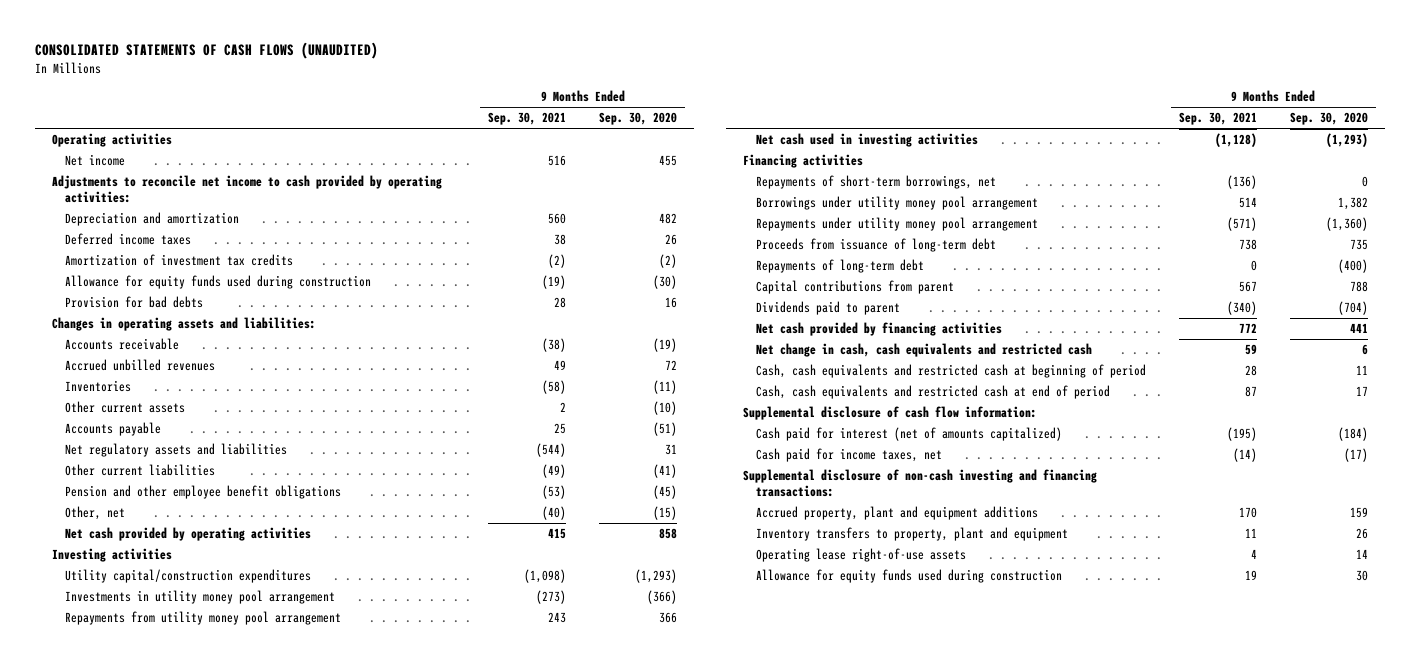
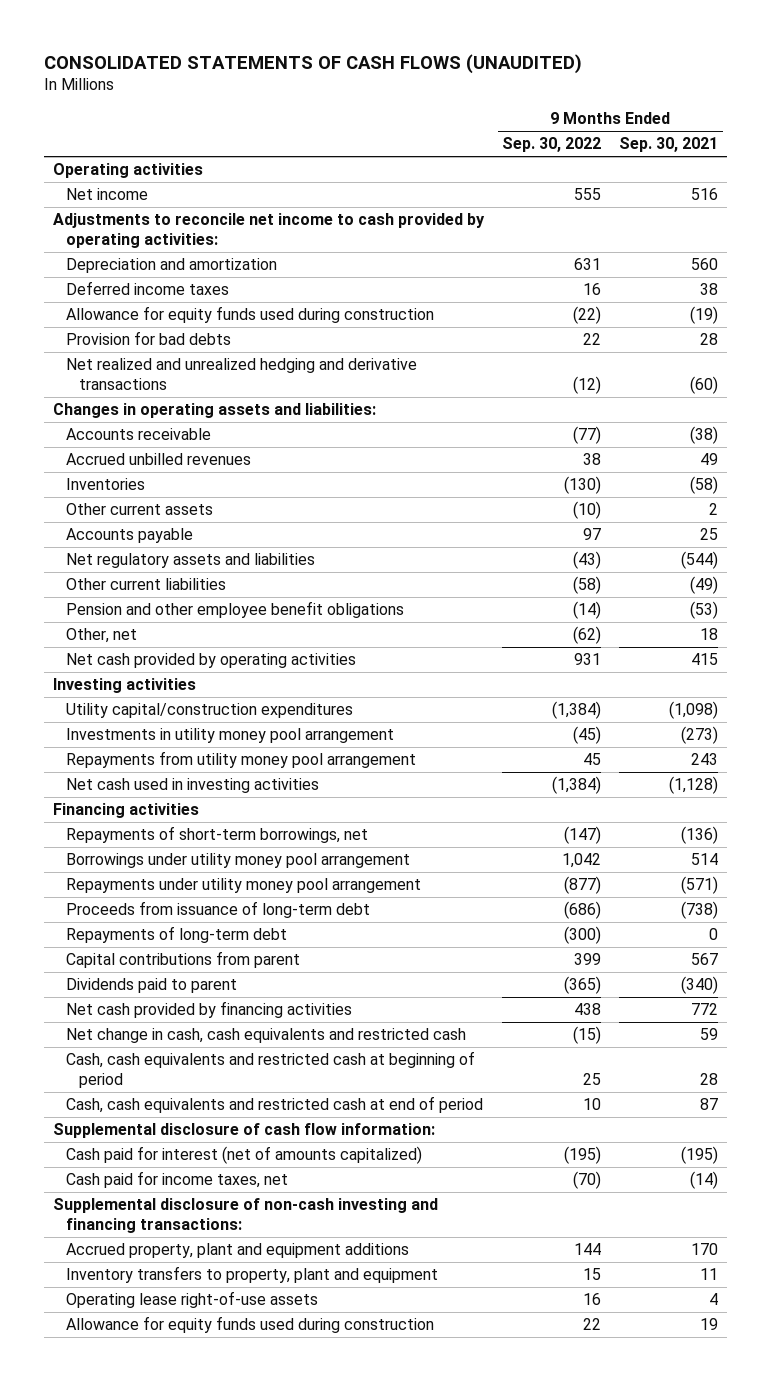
[599,112,678,126] Sep. 30, 2020 -> none
none -> [502,137,602,153] Sep. 30, 2022
[64,254,293,267] Amortization of investment tax credits -> none
none -> [66,358,418,391] Net realized and unrealized hedging and derivative transactions
[541,506,566,521] (40) -> [700,628,719,641] 18
[1238,239,1257,251] 738 -> [681,901,719,920] (738)

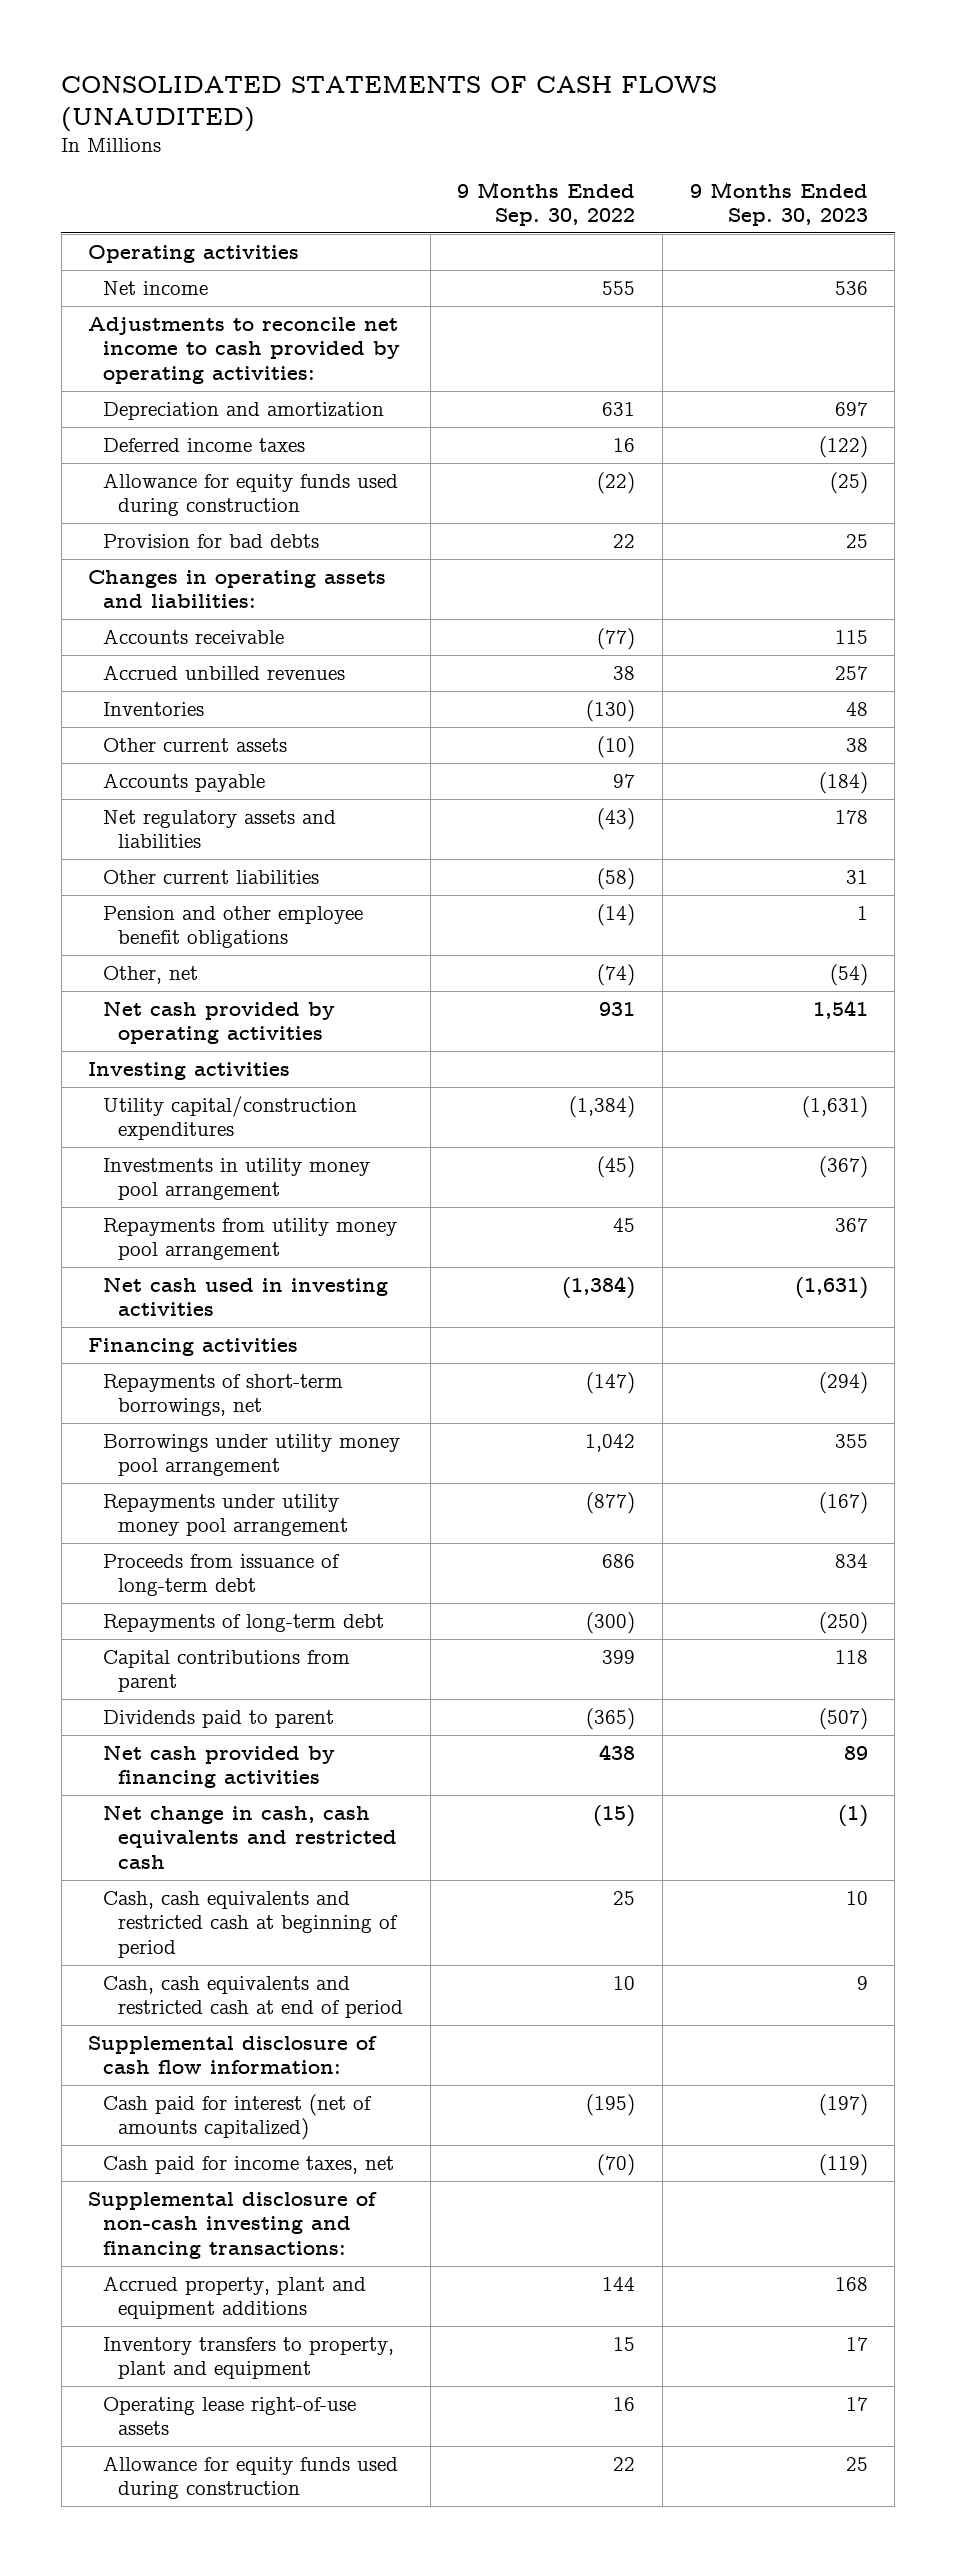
[619,137,719,153] Sep. 30, 2021 -> none
none -> [689,181,868,227] 9 Months Ended Sep. 30, 2023
[66,358,418,391] Net realized and unrealized hedging and derivative transactions -> none
[573,626,602,645] (62) -> [597,963,636,986] (74)
[564,901,602,920] (686) -> [602,1553,636,1568] 686

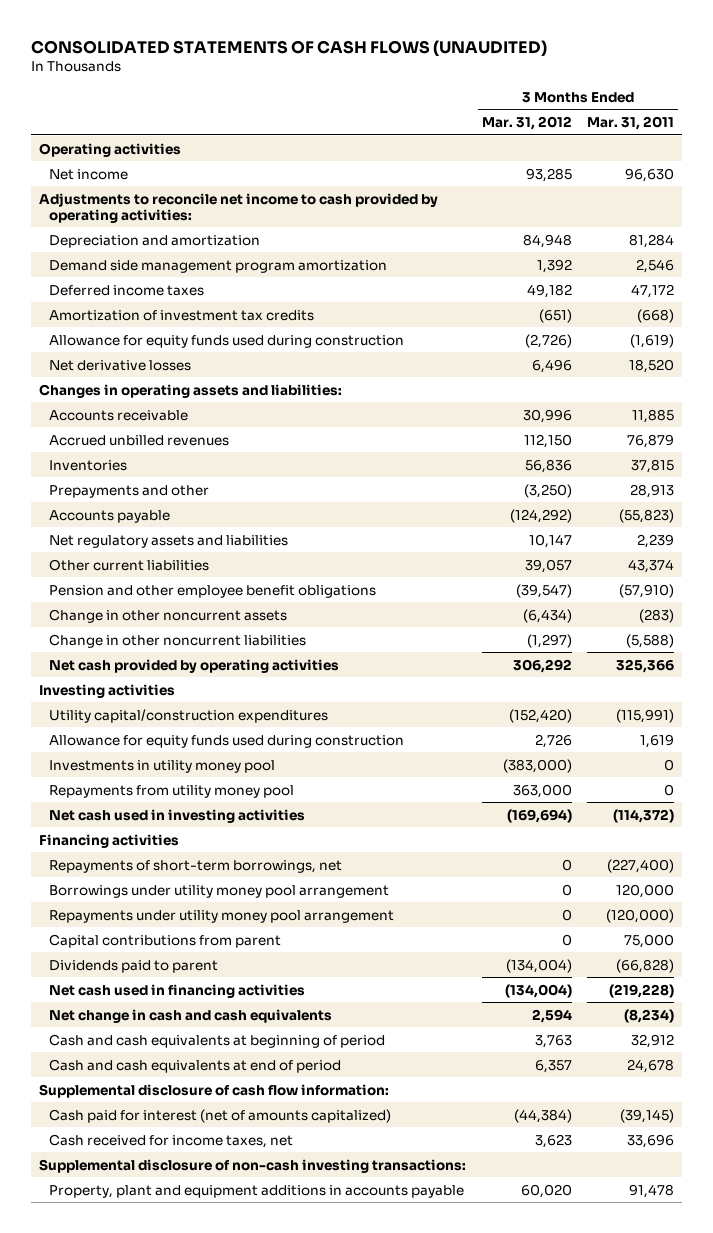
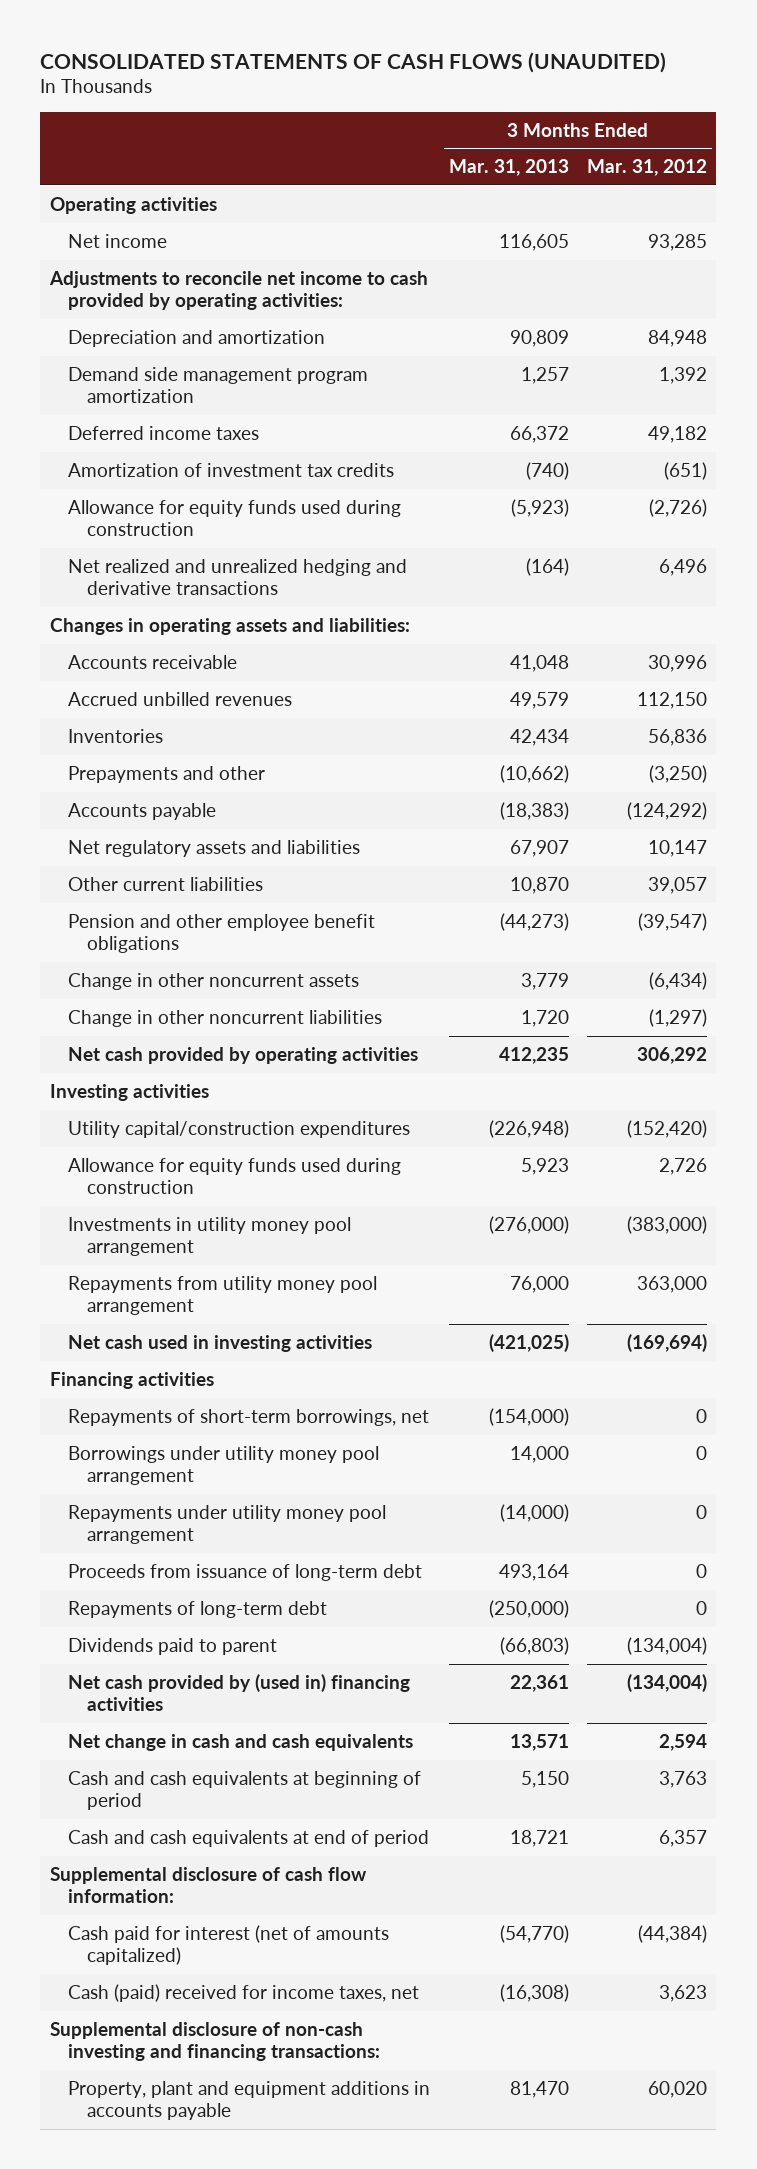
[587,116,675,131] Mar. 31, 2011 -> none
none -> [448,159,569,177] Mar. 31, 2013
[49,359,192,371] Net derivative losses -> [68,558,408,596] Net realized and unrealized hedging and derivative transactions
[49,759,276,773] Investments in utility money pool -> [68,1216,352,1257] Investments in utility money pool arrangement
[49,784,295,798] Repayments from utility money pool -> [68,1275,378,1316] Repayments from utility money pool arrangement
[49,933,282,948] Capital contributions from parent -> none
none -> [68,1563,423,1581] Proceeds from issuance of long-term debt
none -> [68,1600,328,1618] Repayments of long-term debt
[49,983,306,998] Net cash used in financing activities -> [68,1673,411,1712] Net cash provided by (used in) financing activities
[49,1133,294,1148] Cash received for income taxes, net -> [68,1983,420,2002] Cash (paid) received for income taxes, net
[39,1158,467,1173] Supplemental disclosure of non-cash investing transactions: -> [49,2021,381,2062] Supplemental disclosure of non-cash investing and financing transactions:

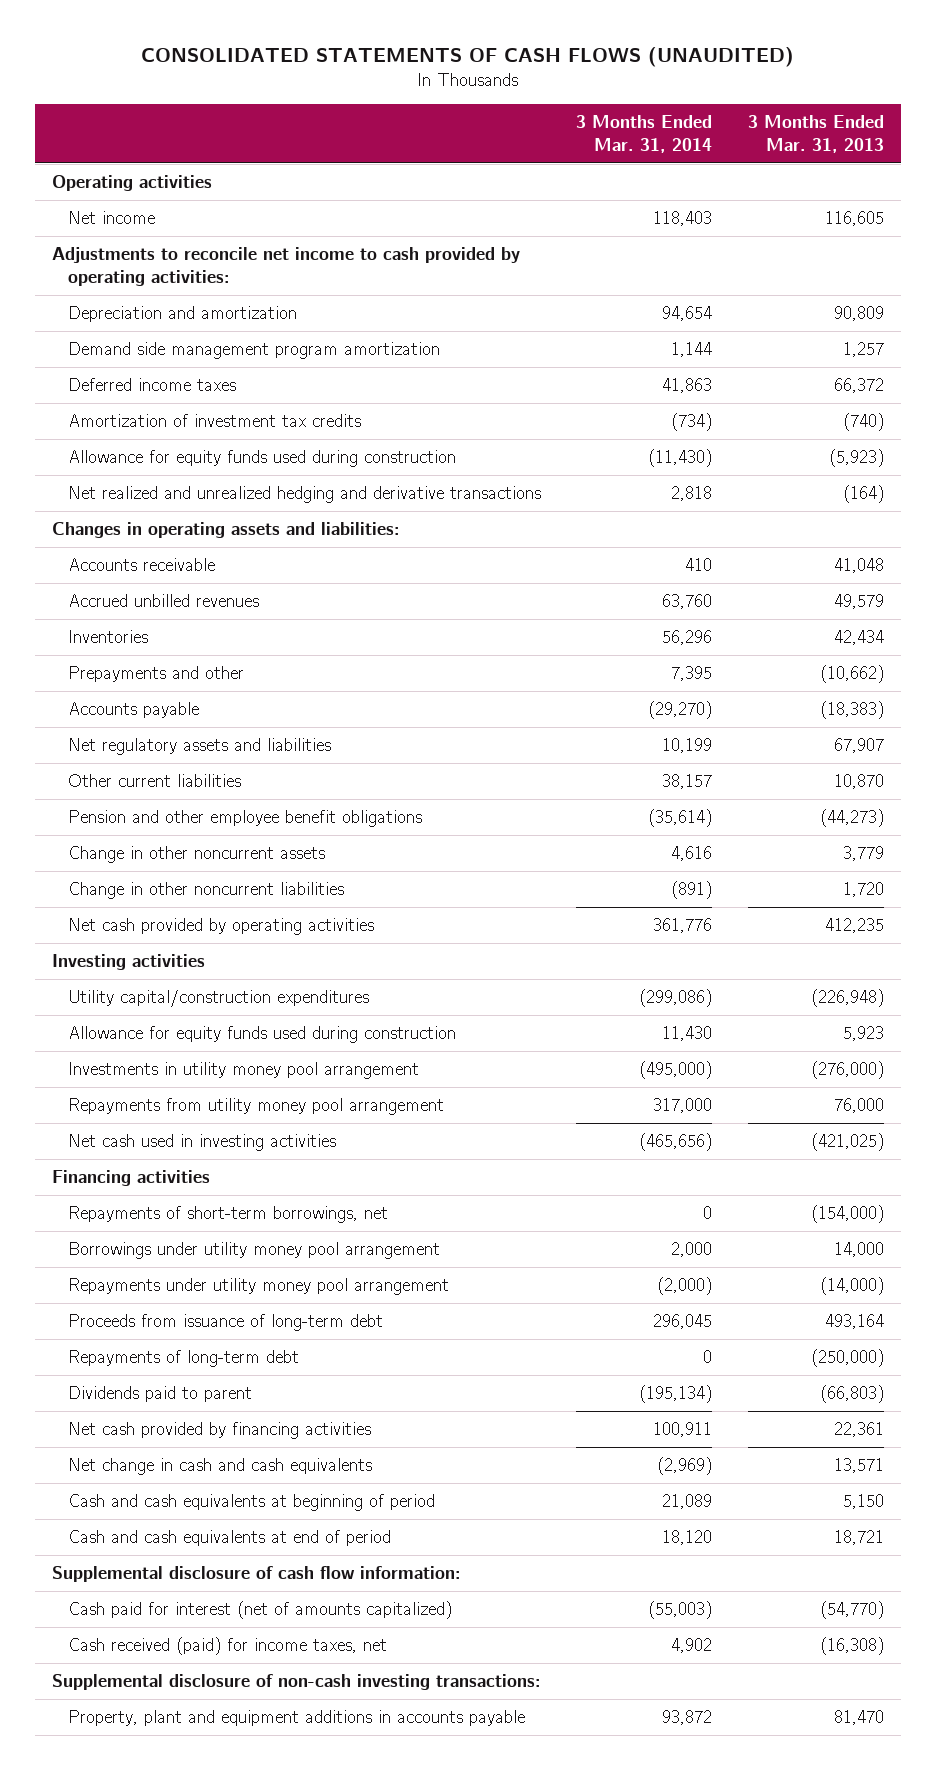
[587,159,708,177] Mar. 31, 2012 -> none
none -> [576,114,713,153] 3 Months Ended Mar. 31, 2014
[68,1673,411,1712] Net cash provided by (used in) financing activities -> [67,1422,371,1440] Net cash provided by financing activities
[68,1983,420,2002] Cash (paid) received for income taxes, net -> [67,1637,387,1656] Cash received (paid) for income taxes, net
[49,2021,381,2062] Supplemental disclosure of non-cash investing and financing transactions: -> [52,1674,542,1691] Supplemental disclosure of non-cash investing transactions:

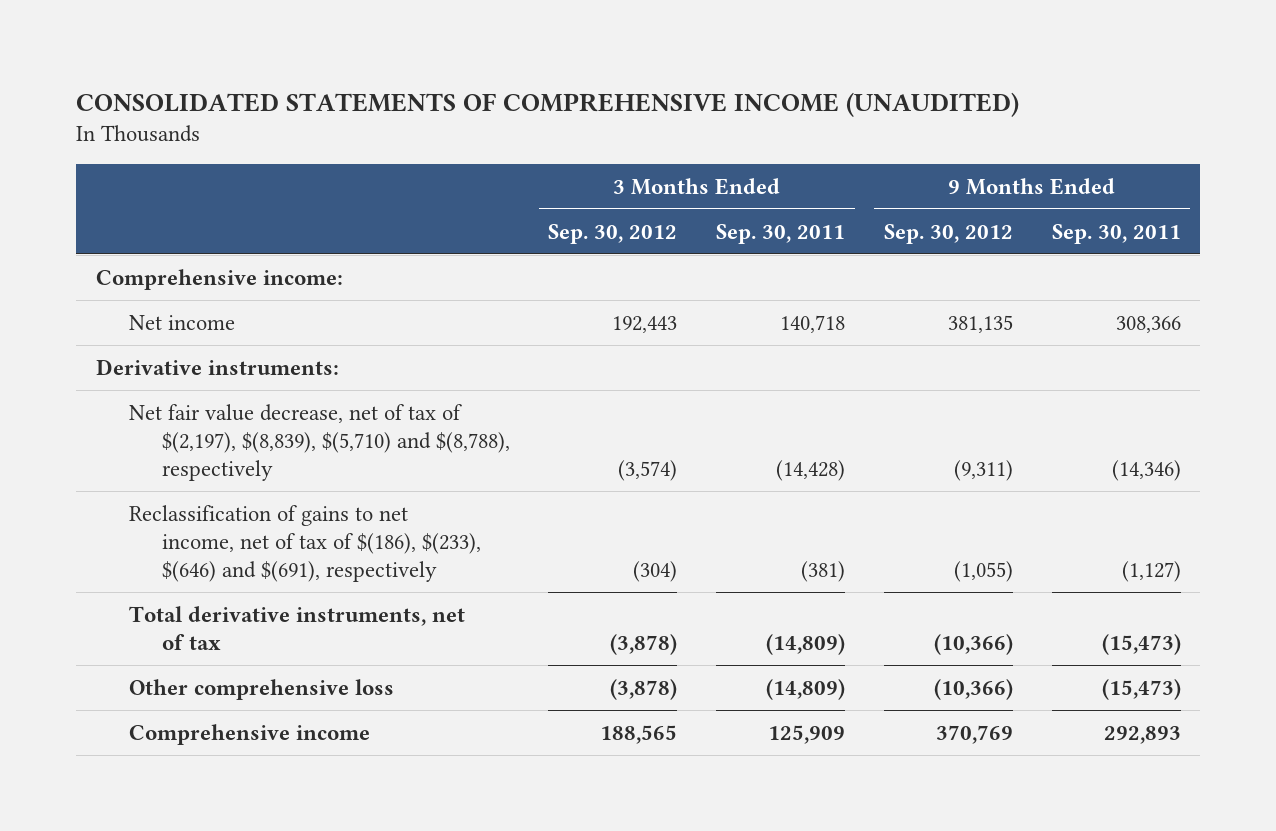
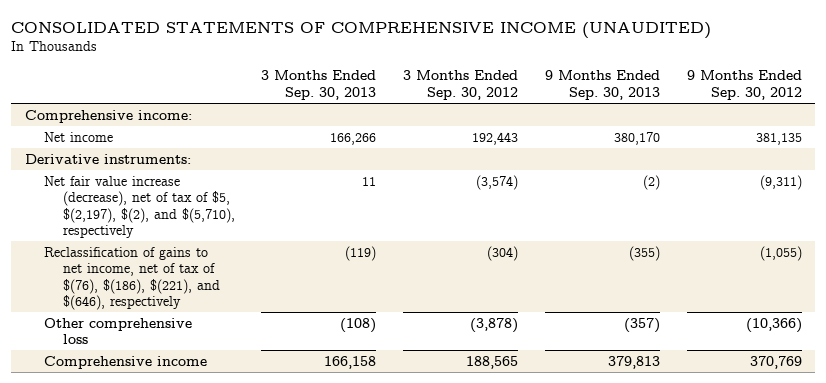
[716,223,846,244] Sep. 30, 2011 -> none
[1051,223,1181,244] Sep. 30, 2011 -> none
none -> [261,70,377,100] 3 Months Ended Sep. 30, 2013
none -> [544,70,660,100] 9 Months Ended Sep. 30, 2013
[128,605,465,650] Total derivative instruments, net of tax -> none
[128,403,510,482] Net fair value decrease, net of tax of $(2,197), $(8,839), $(5,710) and $(8,788), respectively -> [43,175,235,239] Net fair value increase (decrease), net of tax of $5, $(2,197), $(2), and $(5,710), respectively
[128,504,481,583] Reclassification of gains to net income, net of tax of $(186), $(233), $(646) and $(691), respectively -> [43,246,220,311] Reclassification of gains to net income, net of tax of $(76), $(186), $(221), and $(646), respectively

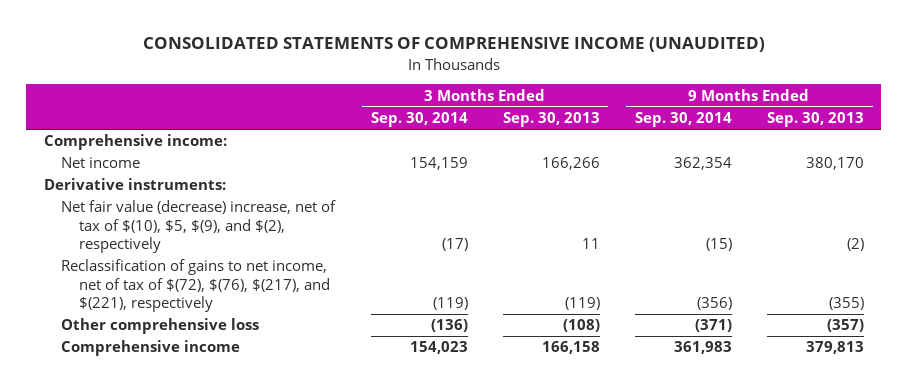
[403,70,519,100] 3 Months Ended Sep. 30, 2012 -> none
[686,70,802,100] 9 Months Ended Sep. 30, 2012 -> none
none -> [370,112,468,128] Sep. 30, 2014
none -> [634,112,732,128] Sep. 30, 2014
[43,175,235,239] Net fair value increase (decrease), net of tax of $5, $(2,197), $(2), and $(5,710), respectively -> [61,200,337,254] Net fair value (decrease) increase, net of tax of $(10), $5, $(9), and $(2), respectively
[43,246,220,311] Reclassification of gains to net income, net of tax of $(76), $(186), $(221), and $(646), respectively -> [61,259,331,313] Reclassification of gains to net income, net of tax of $(72), $(76), $(217), and $(221), respectively

